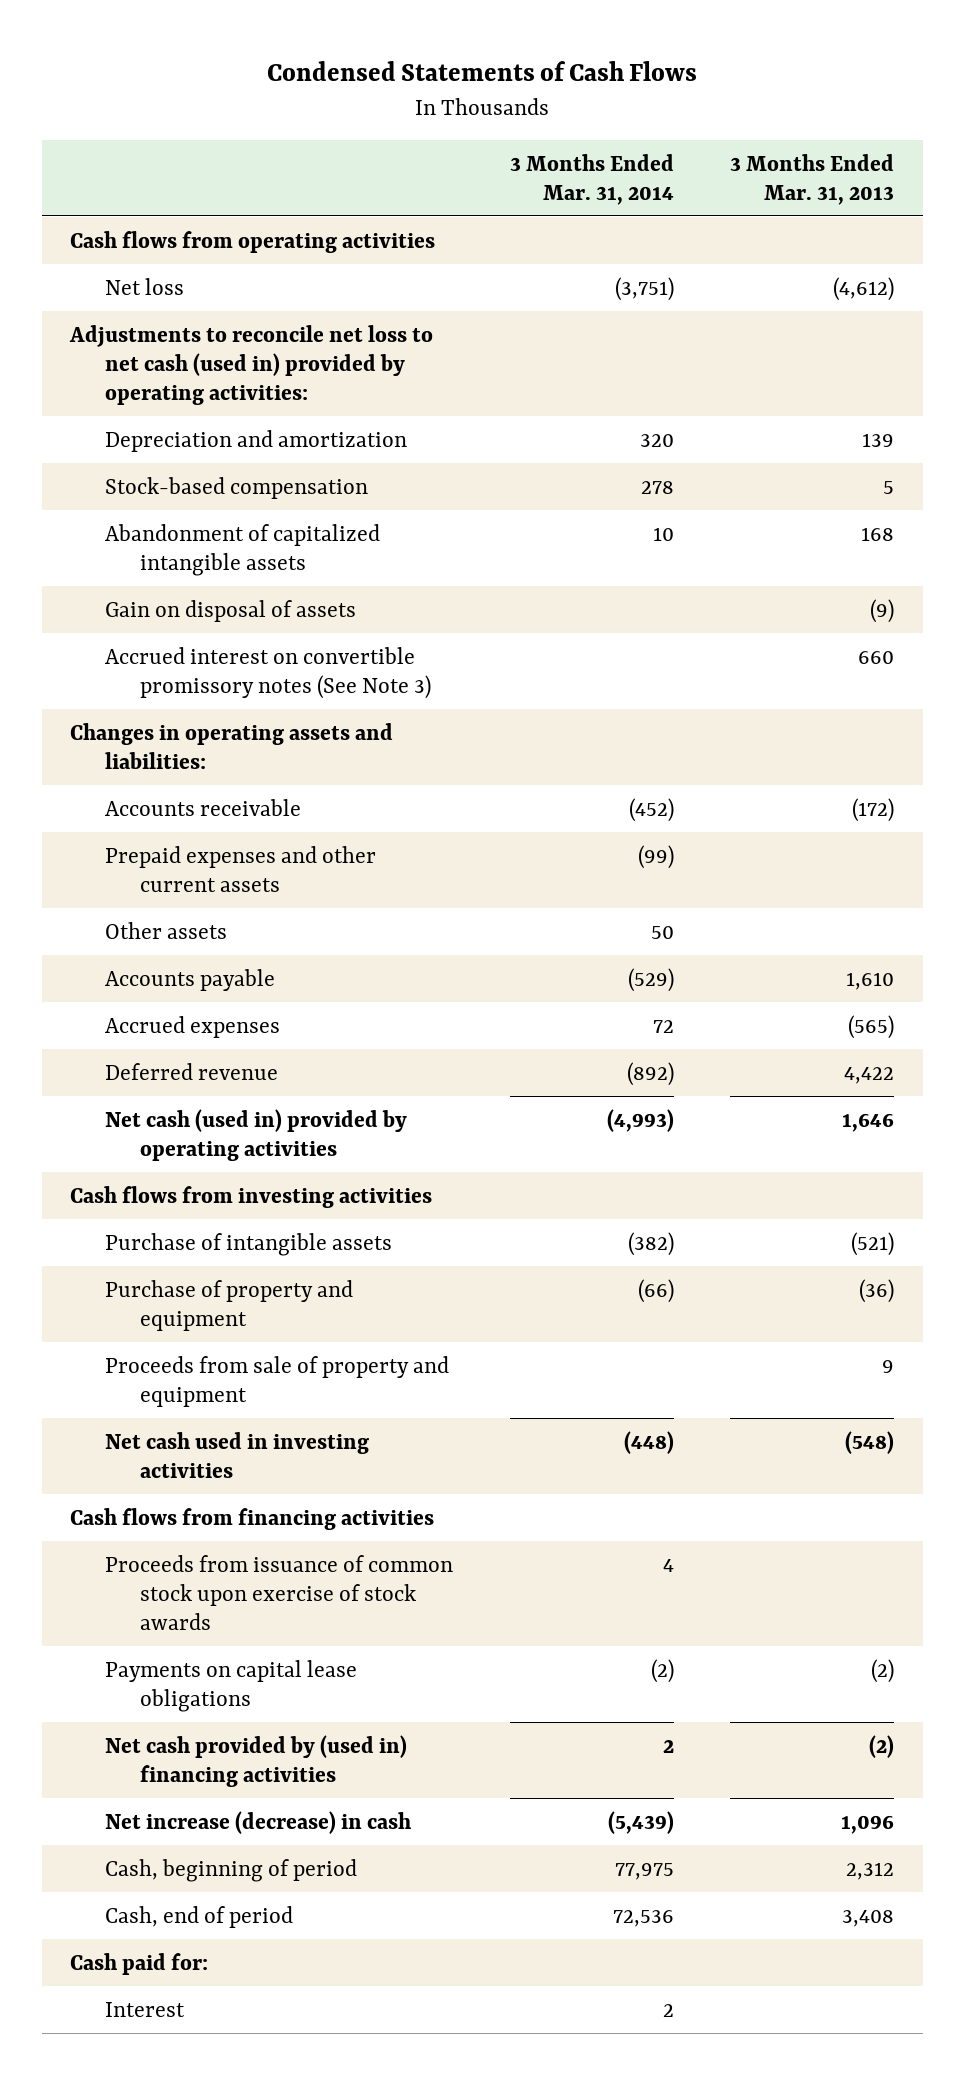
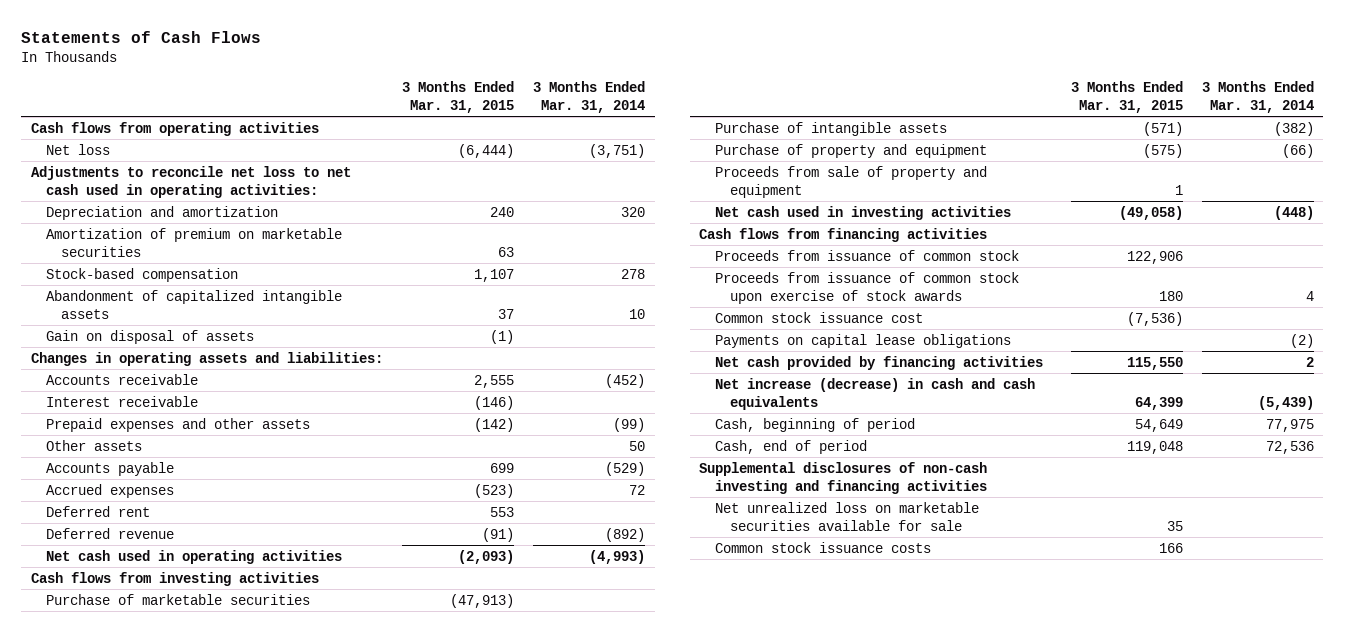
[267,60,698,81] Condensed Statements of Cash Flows -> [21,30,262,43] Statements of Cash Flows
[730,153,895,205] 3 Months Ended Mar. 31, 2013 -> none
none -> [401,80,514,113] 3 Months Ended Mar. 31, 2015
[69,324,434,405] Adjustments to reconcile net loss to net cash (used in) provided by operating activities: -> [30,165,351,198] Adjustments to reconcile net loss to net cash used in operating activities:
none -> [46,227,343,257] Amortization of premium on marketable securities
[105,646,432,699] Accrued interest on convertible promissory notes (See Note 3) -> none
none -> [46,395,199,407] Interest receivable
[105,845,377,892] Prepaid expenses and other current assets -> [46,417,311,432] Prepaid expenses and other assets
none -> [46,505,151,517] Deferred rent
[105,1108,408,1161] Net cash (used in) provided by operating activities -> [46,549,343,564] Net cash used in operating activities
none -> [46,593,311,605] Purchase of marketable securities
none -> [714,249,1019,261] Proceeds from issuance of common stock
none -> [714,311,923,323] Common stock issuance cost
[105,1734,408,1787] Net cash provided by (used in) financing activities -> [714,355,1043,370] Net cash provided by financing activities
[105,1810,412,1834] Net increase (decrease) in cash -> [714,377,1035,410] Net increase (decrease) in cash and cash equivalents
[70,1952,209,1975] Cash paid for: -> none
[105,2001,186,2017] Interest -> none
none -> [699,461,988,494] Supplemental disclosures of non-cash investing and financing activities
none -> [714,501,979,531] Net unrealized loss on marketable securities available for sale
none -> [714,541,931,553] Common stock issuance costs

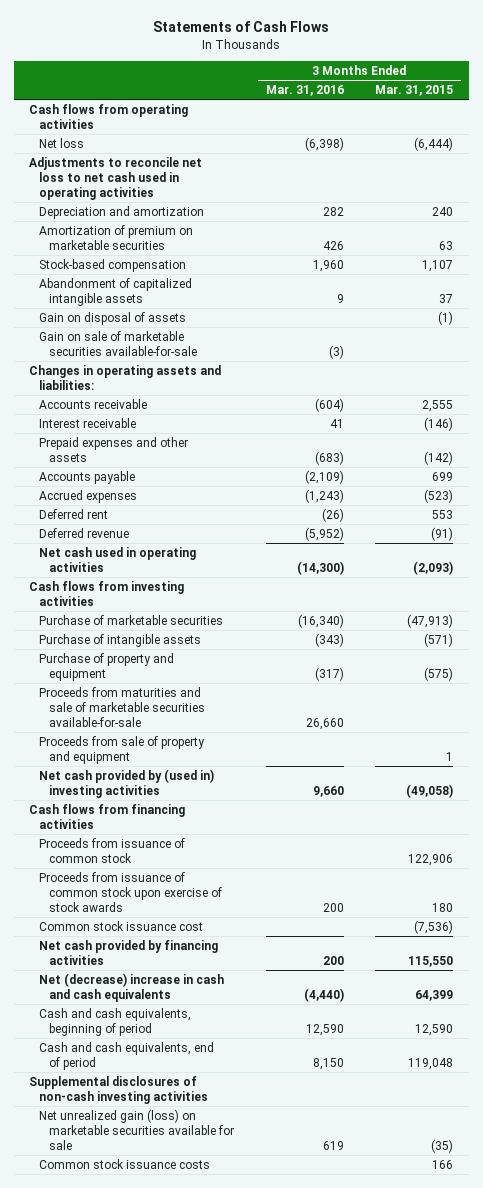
[533,80,646,113] 3 Months Ended Mar. 31, 2014 -> none
none -> [265,85,344,97] Mar. 31, 2016
[30,165,351,198] Adjustments to reconcile net loss to net cash used in operating activities: -> [29,156,203,200] Adjustments to reconcile net loss to net cash used in operating activities
none -> [39,330,198,356] Gain on sale of marketable securities available-for-sale
[46,439,143,451] Other assets -> none
none -> [39,686,206,727] Proceeds from maturities and sale of marketable securities available-for-sale
[714,205,1011,220] Net cash used in investing activities -> [39,768,215,798] Net cash provided by (used in) investing activities
[714,333,1011,348] Payments on capital lease obligations -> none
[714,377,1035,410] Net increase (decrease) in cash and cash equivalents -> [39,972,225,1002] Net (decrease) increase in cash and cash equivalents
[714,417,915,432] Cash, beginning of period -> [39,1007,192,1036] Cash and cash equivalents, beginning of period
[1134,418,1183,432] 54,649 -> [415,1023,454,1036] 12,590
[714,439,867,454] Cash, end of period -> [39,1041,215,1070] Cash and cash equivalents, end of period
[699,461,988,494] Supplemental disclosures of non-cash investing and financing activities -> [29,1075,209,1104] Supplemental disclosures of non-cash investing activities
[714,501,979,531] Net unrealized loss on marketable securities available for sale -> [39,1108,235,1150] Net unrealized gain (loss) on marketable securities available for sale
[1166,520,1183,531] 35 -> [431,1138,454,1153] (35)

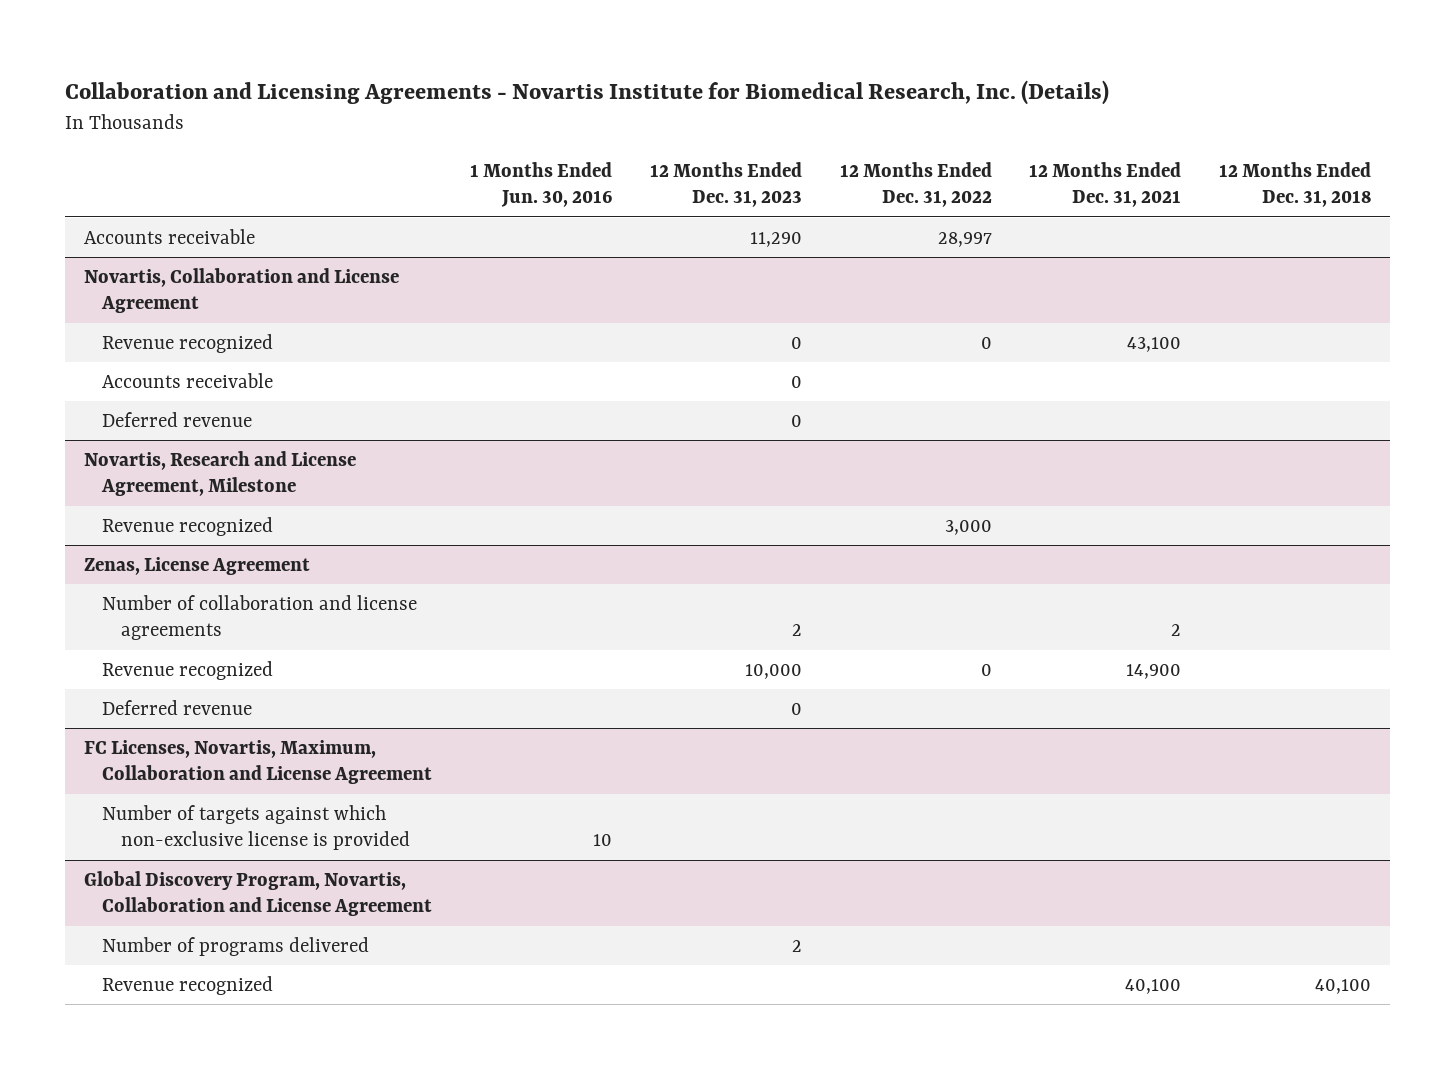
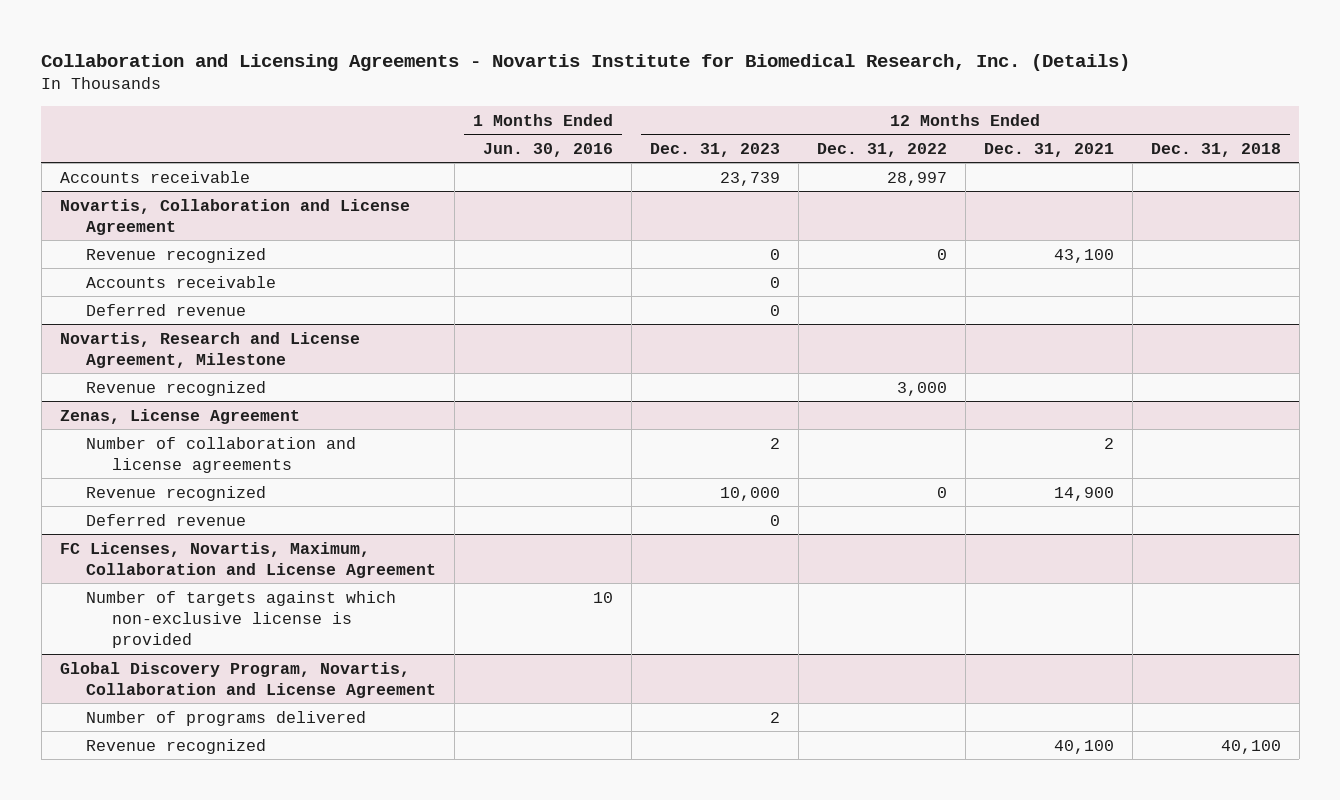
[749,232,802,248] 11,290 -> [719,171,780,186] 23,739

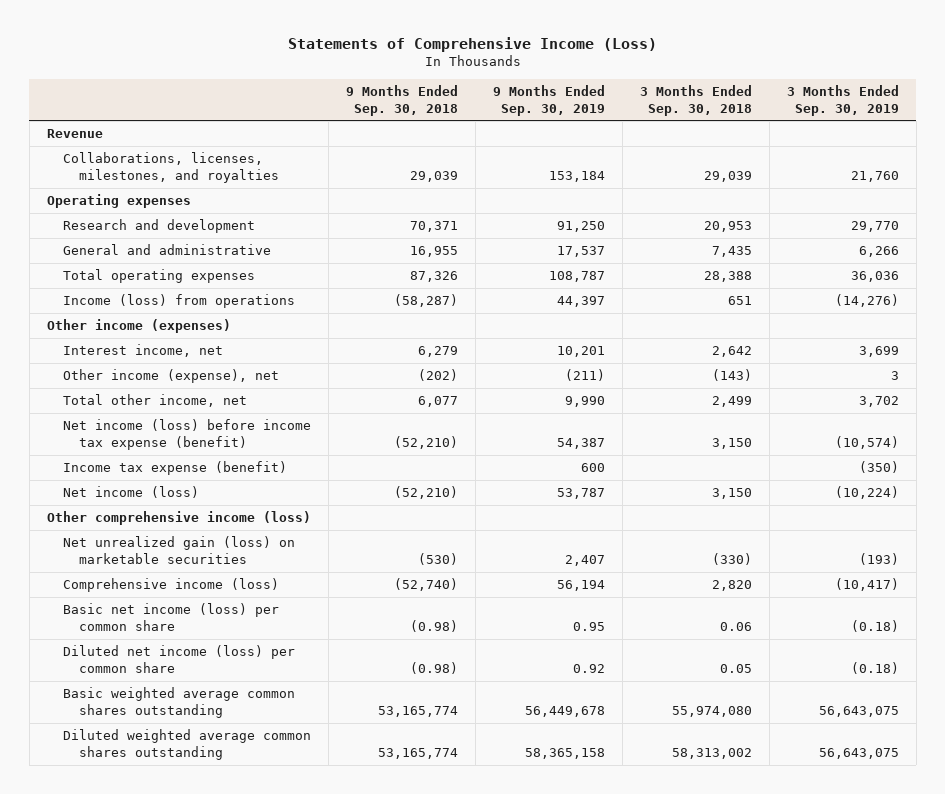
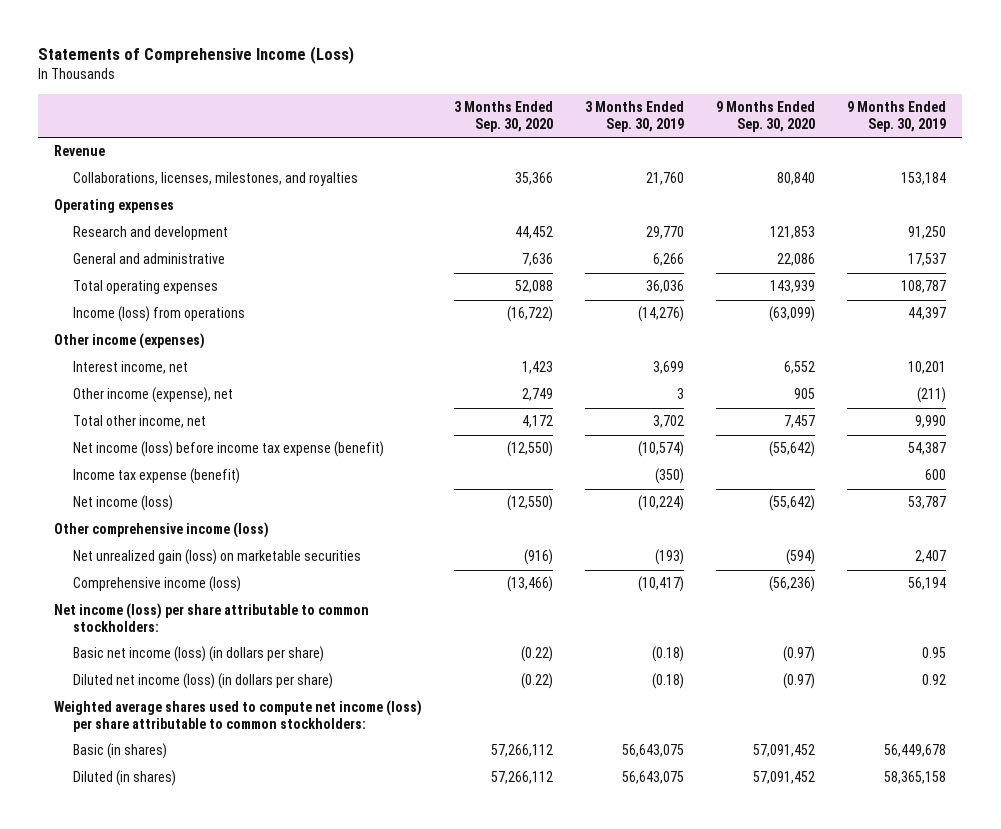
[345,85,458,116] 9 Months Ended Sep. 30, 2018 -> none
[639,85,752,116] 3 Months Ended Sep. 30, 2018 -> none
none -> [454,101,554,132] 3 Months Ended Sep. 30, 2020
none -> [716,101,816,132] 9 Months Ended Sep. 30, 2020
none -> [54,603,370,633] Net income (loss) per share attributable to common stockholders:
[62,603,279,631] Basic net income (loss) per common share -> [73,646,325,663] Basic net income (loss) (in dollars per share)
[62,645,295,673] Diluted net income (loss) per common share -> [73,673,334,690] Diluted net income (loss) (in dollars per share)
none -> [54,700,423,733] Weighted average shares used to compute net income (loss) per share attributable to common stockholders:
[62,687,295,718] Basic weighted average common shares outstanding -> [73,743,168,760] Basic (in shares)
[62,729,311,760] Diluted weighted average common shares outstanding -> [73,770,177,787] Diluted (in shares)

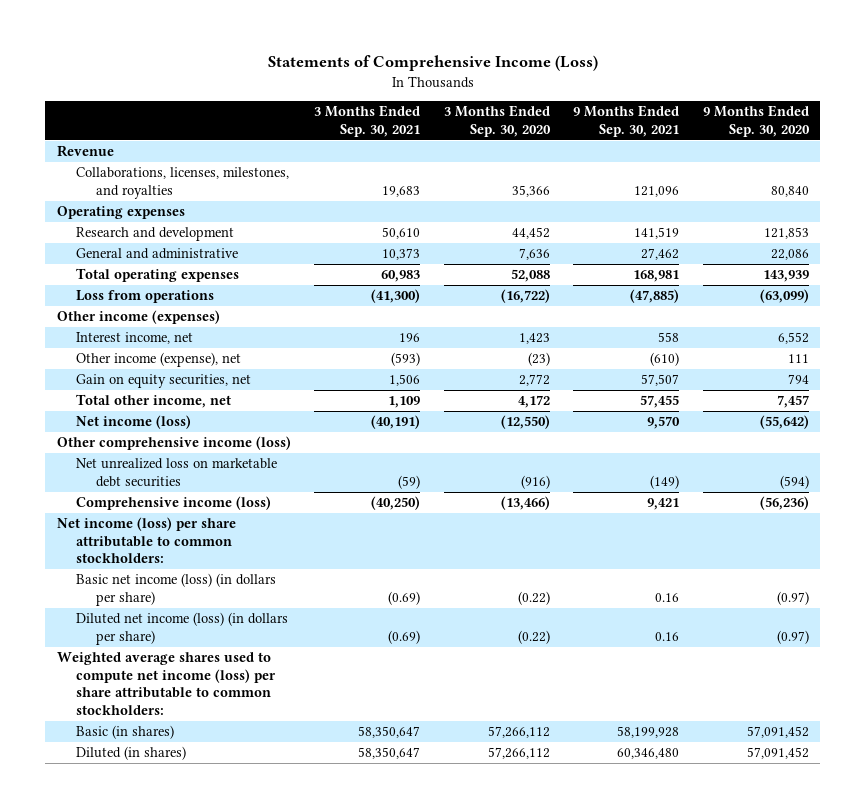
[585,101,685,132] 3 Months Ended Sep. 30, 2019 -> none
[847,101,947,132] 9 Months Ended Sep. 30, 2019 -> none
none -> [314,105,421,137] 3 Months Ended Sep. 30, 2021
none -> [573,105,680,137] 9 Months Ended Sep. 30, 2021
[73,306,246,323] Income (loss) from operations -> [76,290,215,304] Loss from operations
[522,388,554,402] 2,749 -> [527,352,550,367] (23)
[794,388,816,400] 905 -> [787,354,809,364] 111
none -> [76,374,252,389] Gain on equity securities, net
[73,441,385,458] Net income (loss) before income tax expense (benefit) -> none
[73,468,241,485] Income tax expense (benefit) -> none
[73,549,362,566] Net unrealized gain (loss) on marketable securities -> [76,458,278,487] Net unrealized loss on marketable debt securities

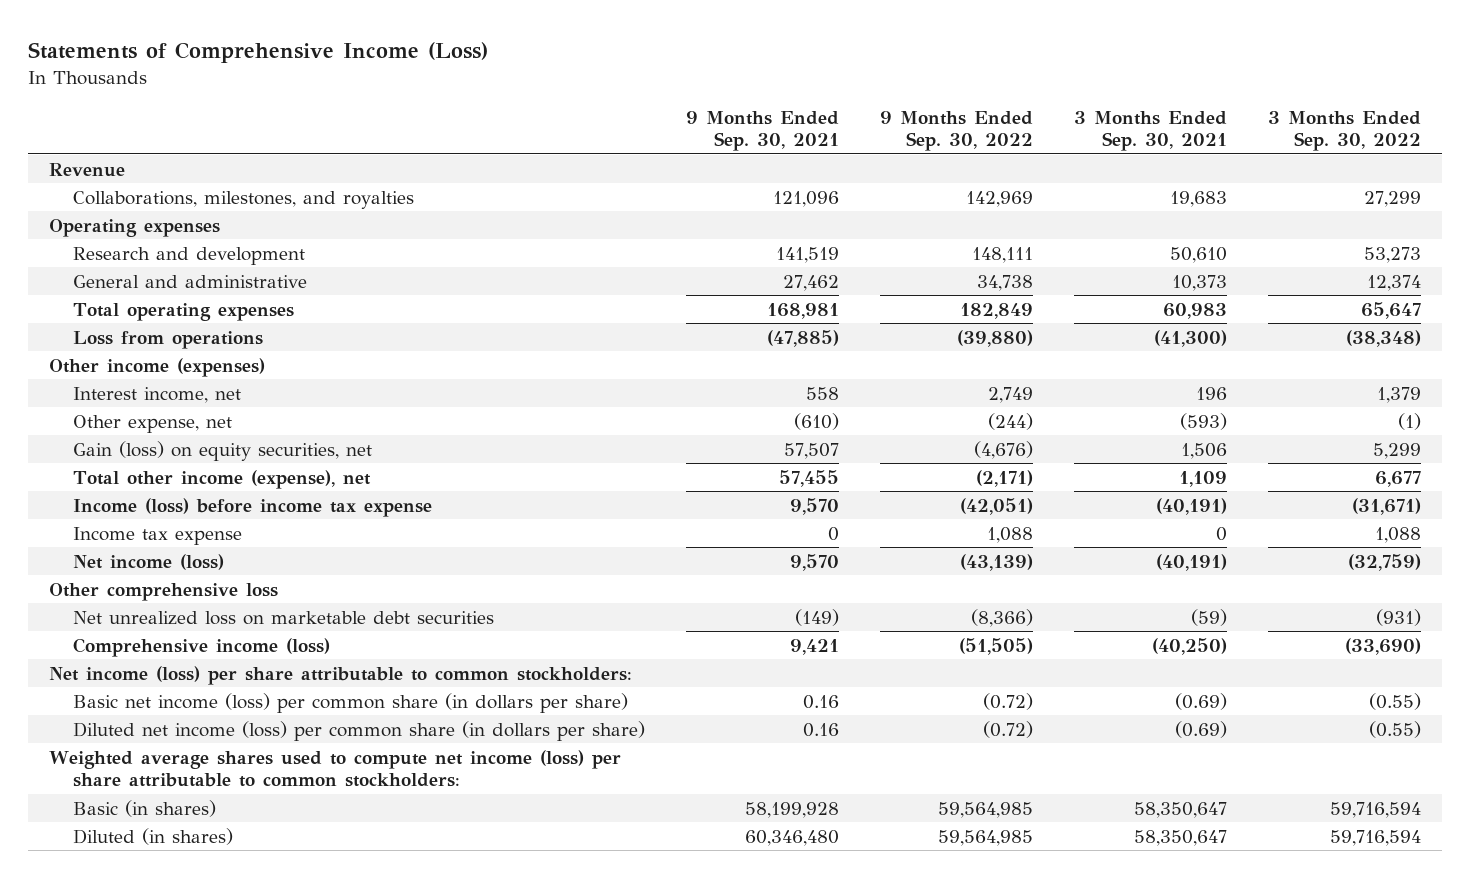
[443,105,551,137] 3 Months Ended Sep. 30, 2020 -> none
[702,105,810,137] 9 Months Ended Sep. 30, 2020 -> none
none -> [880,110,1034,152] 9 Months Ended Sep. 30, 2022
none -> [1268,110,1422,152] 3 Months Ended Sep. 30, 2022
[76,167,290,199] Collaborations, licenses, milestones, and royalties -> [73,190,415,209] Collaborations, milestones, and royalties
[76,352,242,368] Other income (expense), net -> [73,414,233,433] Other expense, net
[76,374,252,389] Gain on equity securities, net -> [73,440,373,461] Gain (loss) on equity securities, net
[76,394,232,409] Total other income, net -> [73,469,372,489] Total other income (expense), net
none -> [73,497,433,517] Income (loss) before income tax expense
none -> [73,526,243,545] Income tax expense
[56,436,291,451] Other comprehensive income (loss) -> [48,582,278,601] Other comprehensive loss
[76,573,277,606] Basic net income (loss) (in dollars per share) -> [73,692,629,713] Basic net income (loss) per common share (in dollars per share)
[76,612,289,645] Diluted net income (loss) (in dollars per share) -> [73,720,646,741] Diluted net income (loss) per common share (in dollars per share)

